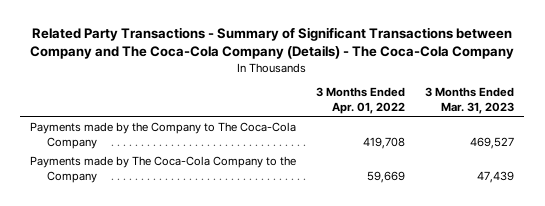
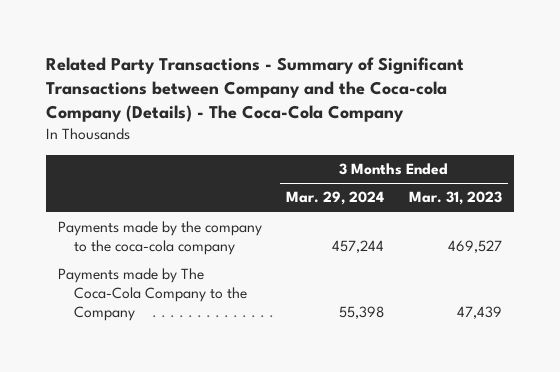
[30,27,515,59] Related Party Transactions - Summary of Significant Transactions between Company and The Coca-Cola Company (Details) - The Coca-Cola Company -> [45,56,464,123] Related Party Transactions - Summary of Significant Transactions between Company and the Coca-cola Company (Details) - The Coca-Cola Company
[316,87,406,115] 3 Months Ended Apr. 01, 2022 -> none
none -> [286,191,385,206] Mar. 29, 2024
[30,122,297,150] Payments made by the Company to The Coca-Cola Company -> [57,221,262,256] Payments made by the company to the coca-cola company

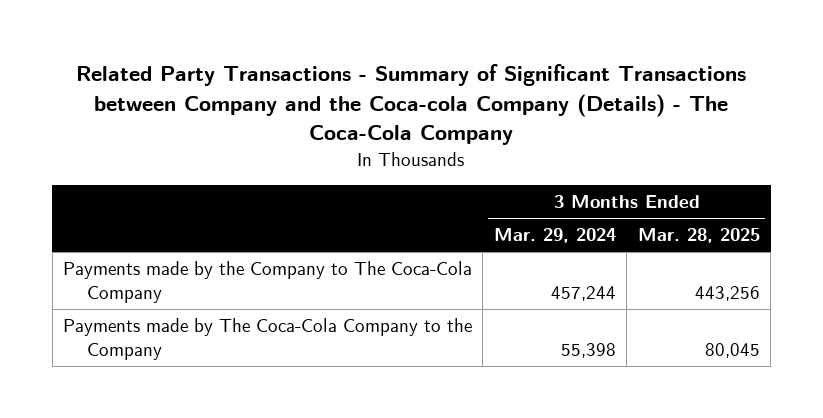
[408,191,502,206] Mar. 31, 2023 -> none
none -> [637,228,760,244] Mar. 28, 2025
[57,221,262,256] Payments made by the company to the coca-cola company -> [62,261,472,304] Payments made by the Company to The Coca-Cola Company

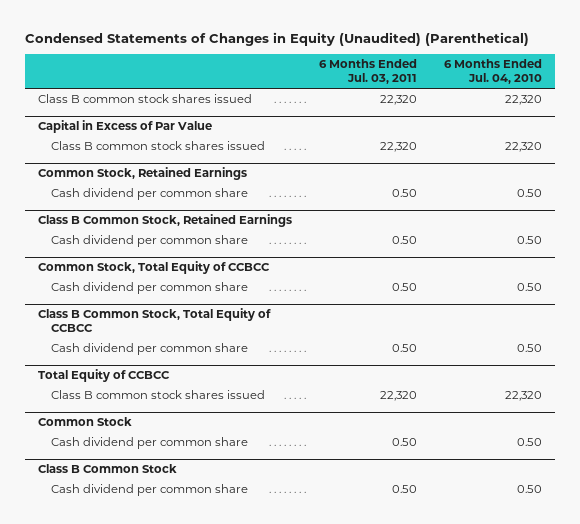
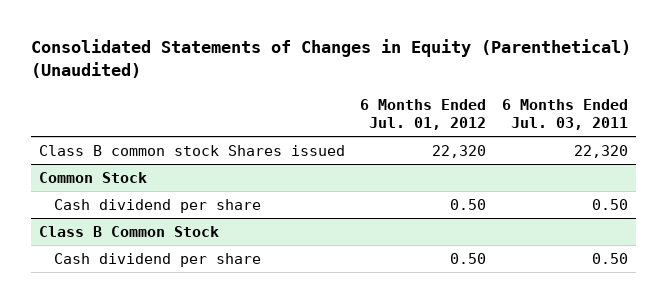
[24,31,529,46] Condensed Statements of Changes in Equity (Unaudited) (Parenthetical) -> [30,39,631,79] Consolidated Statements of Changes in Equity (Parenthetical) (Unaudited)
[443,59,542,85] 6 Months Ended Jul. 04, 2010 -> none
none -> [360,98,487,130] 6 Months Ended Jul. 01, 2012
[38,120,213,134] Capital in Excess of Par Value -> none
[51,140,266,150] Class B common stock shares issued -> none
[38,167,248,181] Common Stock, Retained Earnings -> none
[51,187,249,200] Cash dividend per common share -> none
[38,214,293,228] Class B Common Stock, Retained Earnings -> none
[51,234,249,247] Cash dividend per common share -> none
[38,261,271,275] Common Stock, Total Equity of CCBCC -> none
[51,281,249,294] Cash dividend per common share -> none
[38,308,272,333] Class B Common Stock, Total Equity of CCBCC -> none
[51,342,249,355] Cash dividend per common share -> none
[38,369,171,383] Total Equity of CCBCC -> none
[51,389,266,399] Class B common stock shares issued -> none
[38,93,253,103] Class B common stock shares issued -> [38,144,345,156] Class B common stock Shares issued
[51,436,249,449] Cash dividend per common share -> [53,198,261,213] Cash dividend per share
[51,483,249,496] Cash dividend per common share -> [53,252,261,267] Cash dividend per share

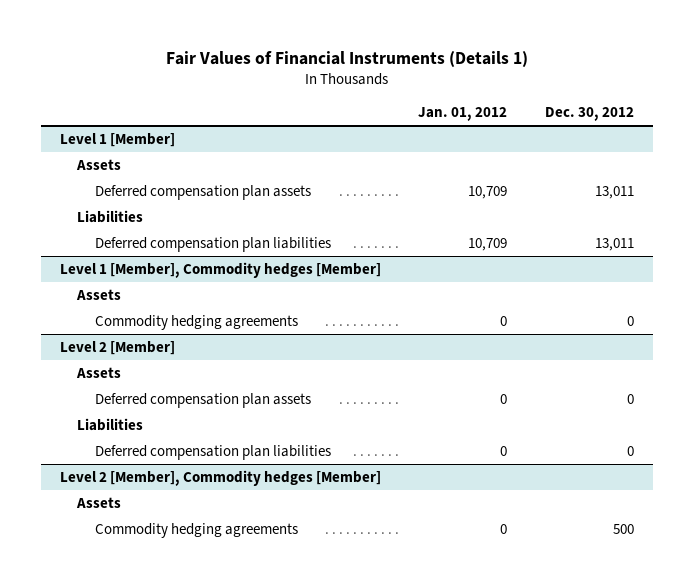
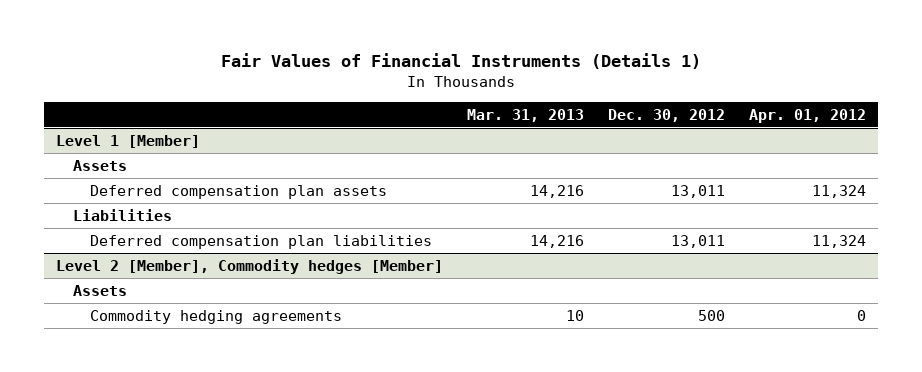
[418,107,508,122] Jan. 01, 2012 -> none
none -> [467,108,585,122] Mar. 31, 2013
none -> [748,108,866,123] Apr. 01, 2012
[59,262,381,279] Level 1 [Member], Commodity hedges [Member] -> none
[76,289,122,301] Assets -> none
[94,315,298,331] Commodity hedging agreements -> none
[59,341,175,356] Level 2 [Member] -> none
[76,367,122,379] Assets -> none
[94,393,311,409] Deferred compensation plan assets -> none
[77,418,144,432] Liabilities -> none
[94,445,331,461] Deferred compensation plan liabilities -> none

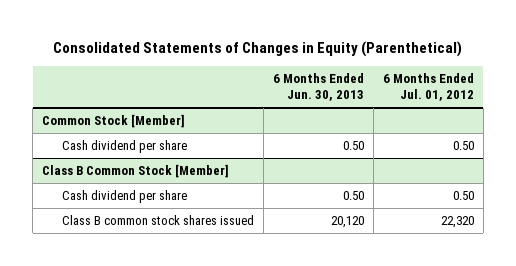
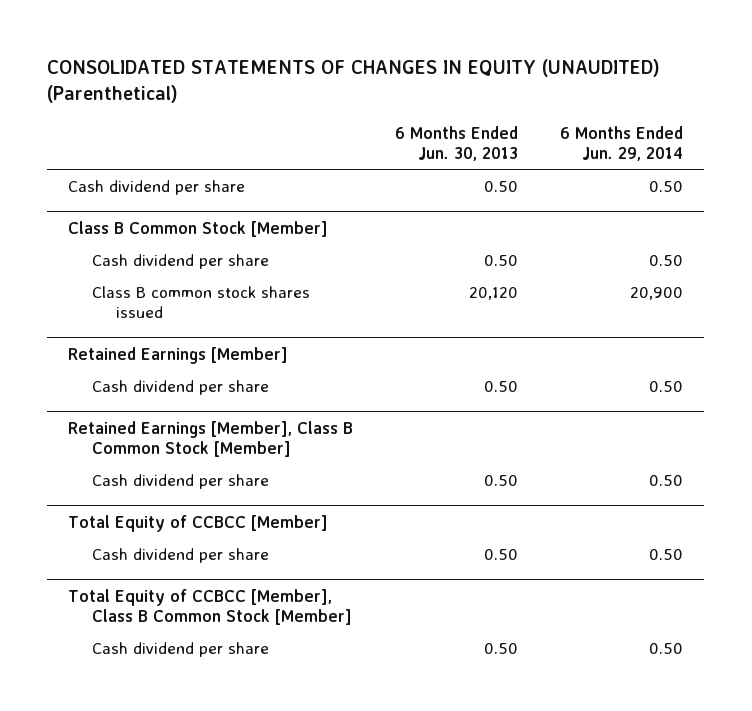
[53,40,463,57] Consolidated Statements of Changes in Equity (Parenthetical) -> [47,58,661,104] CONSOLIDATED STATEMENTS OF CHANGES IN EQUITY (UNAUDITED) (Parenthetical)
[382,72,474,101] 6 Months Ended Jul. 01, 2012 -> none
none -> [560,126,684,162] 6 Months Ended Jun. 29, 2014
[42,114,186,129] Common Stock [Member] -> none
none -> [68,346,289,364] Retained Earnings [Member]
none -> [92,379,270,395] Cash dividend per share
none -> [68,420,354,457] Retained Earnings [Member], Class B Common Stock [Member]
none -> [92,473,270,489] Cash dividend per share
none -> [68,514,329,532] Total Equity of CCBCC [Member]
none -> [92,547,270,563] Cash dividend per share
none -> [68,588,353,625] Total Equity of CCBCC [Member], Class B Common Stock [Member]
none -> [92,641,270,657] Cash dividend per share

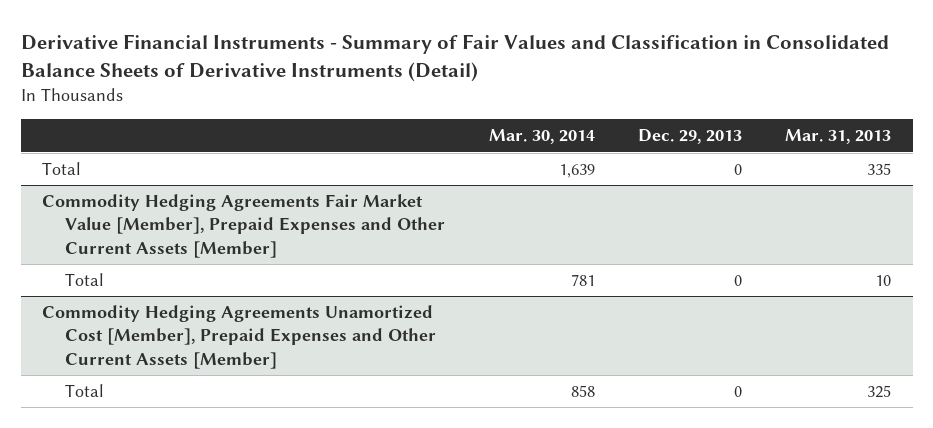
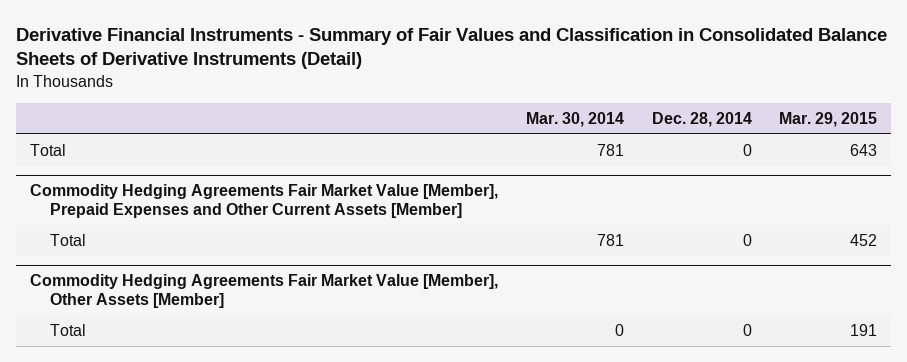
[637,129,742,145] Dec. 29, 2013 -> none
[784,129,891,145] Mar. 31, 2013 -> none
none -> [651,111,752,127] Dec. 28, 2014
none -> [779,111,878,127] Mar. 29, 2015
[558,164,595,179] 1,639 -> [596,144,624,157] 781
[42,305,437,369] Commodity Hedging Agreements Unamortized Cost [Member], Prepaid Expenses and Other Current Assets [Member] -> none
none -> [29,274,498,308] Commodity Hedging Agreements Fair Market Value [Member], Other Assets [Member]
[570,385,595,398] 858 -> [614,324,624,337] 0

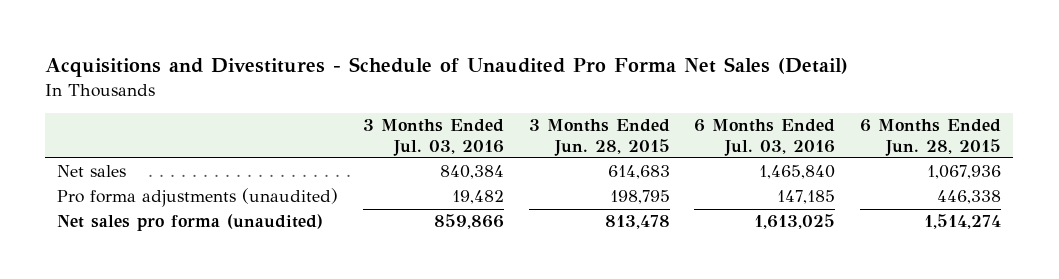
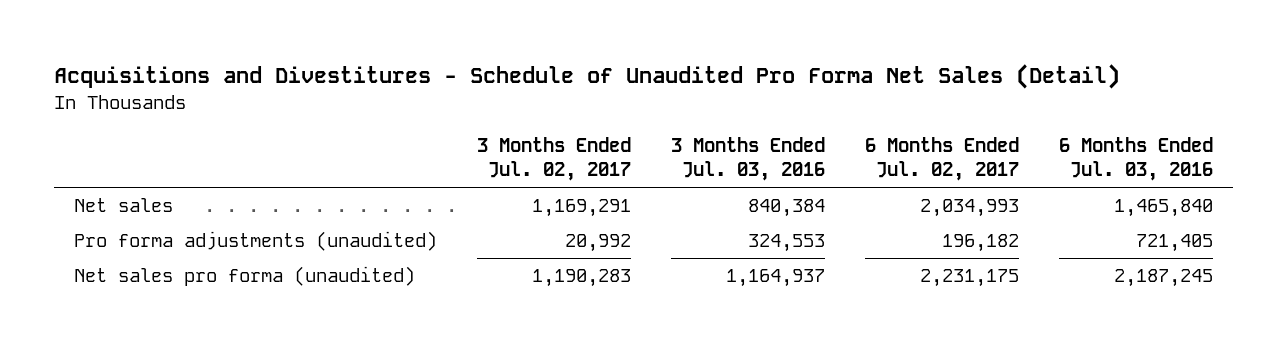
[528,119,670,156] 3 Months Ended Jun. 28, 2015 -> none
[860,119,1002,156] 6 Months Ended Jun. 28, 2015 -> none
none -> [476,136,631,182] 3 Months Ended Jul. 02, 2017
none -> [864,136,1019,182] 6 Months Ended Jul. 02, 2017
[452,190,505,205] 19,482 -> [747,234,825,253] 324,553
[777,190,836,205] 147,185 -> [1135,234,1213,253] 721,405
[434,214,505,230] 859,866 -> [725,269,825,288] 1,164,937
[754,214,836,230] 1,613,025 -> [1113,269,1213,288] 2,187,245

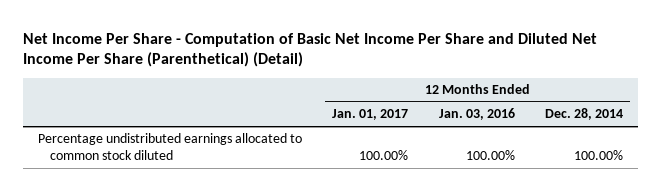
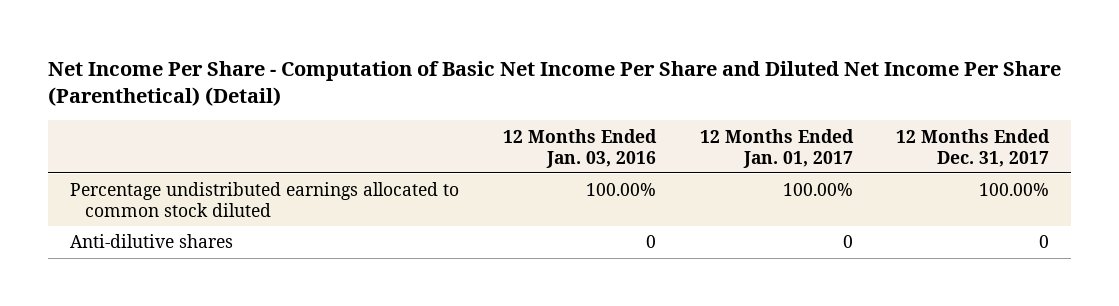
[544,108,623,121] Dec. 28, 2014 -> none
none -> [896,128,1051,167] 12 Months Ended Dec. 31, 2017
none -> [70,234,234,249] Anti-dilutive shares

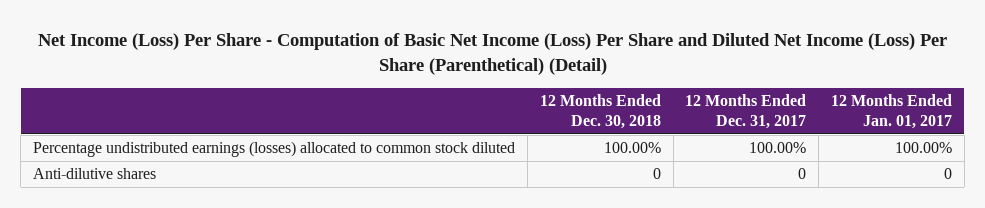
[48,60,1062,106] Net Income Per Share - Computation of Basic Net Income Per Share and Diluted Net Income Per Share (Parenthetical) (Detail) -> [37,33,947,76] Net Income (Loss) Per Share - Computation of Basic Net Income (Loss) Per Share and Diluted Net Income (Loss) Per Share (Parenthetical) (Detail)
[502,128,657,168] 12 Months Ended Jan. 03, 2016 -> none
none -> [539,93,661,130] 12 Months Ended Dec. 30, 2018
[70,182,460,218] Percentage undistributed earnings allocated to common stock diluted -> [33,141,516,158] Percentage undistributed earnings (losses) allocated to common stock diluted

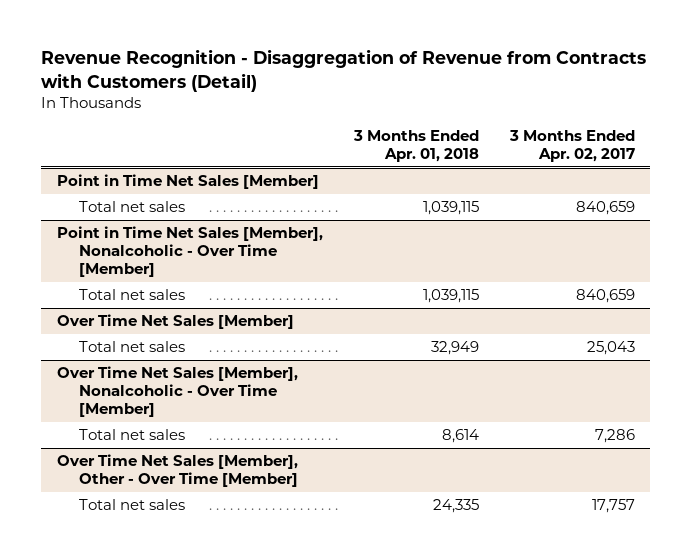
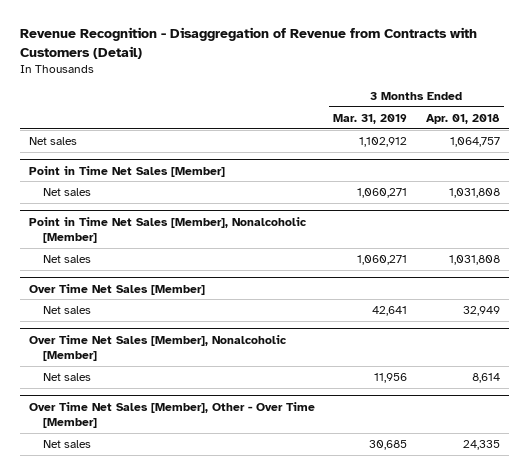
[508,130,635,163] 3 Months Ended Apr. 02, 2017 -> none
none -> [333,113,408,124] Mar. 31, 2019
none -> [29,137,78,146] Net sales
[78,201,185,213] Total net sales -> [43,188,92,197] Net sales
[422,201,479,216] 1,039,115 -> [448,188,500,199] 1,031,808
[56,226,323,278] Point in Time Net Sales [Member], Nonalcoholic - Over Time [Member] -> [29,216,308,243] Point in Time Net Sales [Member], Nonalcoholic [Member]
[78,289,185,301] Total net sales -> [43,255,92,264] Net sales
[422,289,479,304] 1,039,115 -> [448,255,500,266] 1,031,808
[78,341,185,353] Total net sales -> [43,306,92,315] Net sales
[56,366,298,418] Over Time Net Sales [Member], Nonalcoholic - Over Time [Member] -> [29,334,288,361] Over Time Net Sales [Member], Nonalcoholic [Member]
[78,429,185,441] Total net sales -> [43,373,92,382] Net sales
[78,499,185,511] Total net sales -> [43,440,92,449] Net sales

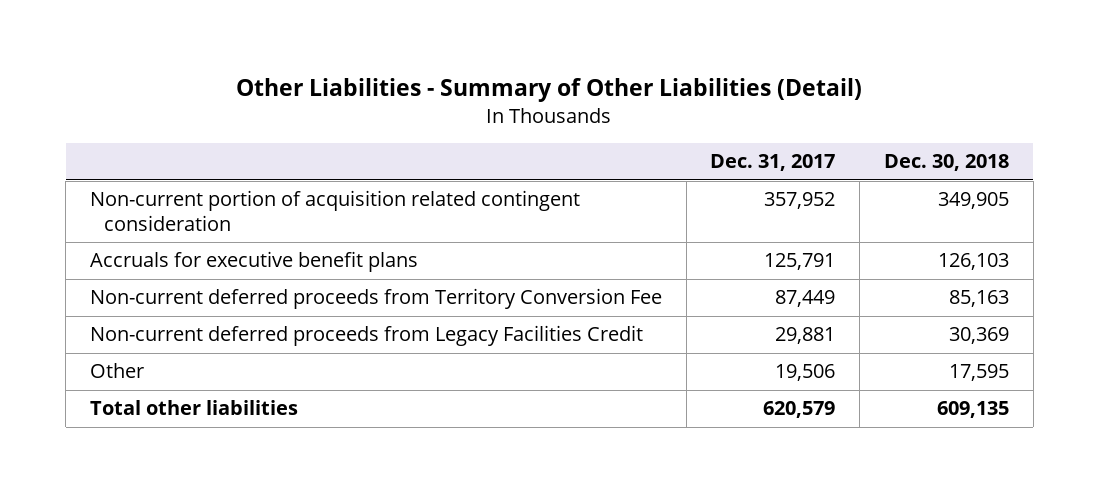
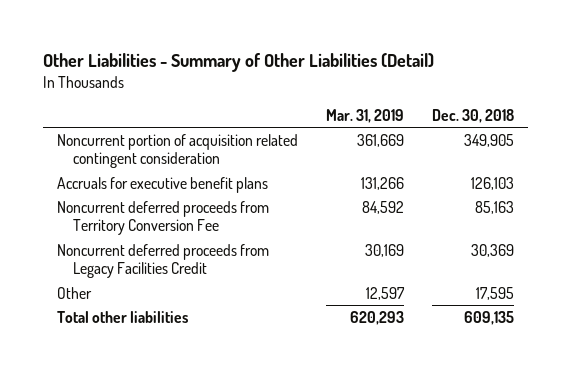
[710,154,836,172] Dec. 31, 2017 -> none
none -> [326,108,405,123] Mar. 31, 2019
[89,190,580,231] Non-current portion of acquisition related contingent consideration -> [56,133,298,169] Noncurrent portion of acquisition related contingent consideration
[89,288,662,310] Non-current deferred proceeds from Territory Conversion Fee -> [56,200,269,236] Noncurrent deferred proceeds from Territory Conversion Fee
[89,325,643,347] Non-current deferred proceeds from Legacy Facilities Credit -> [56,243,269,279] Noncurrent deferred proceeds from Legacy Facilities Credit

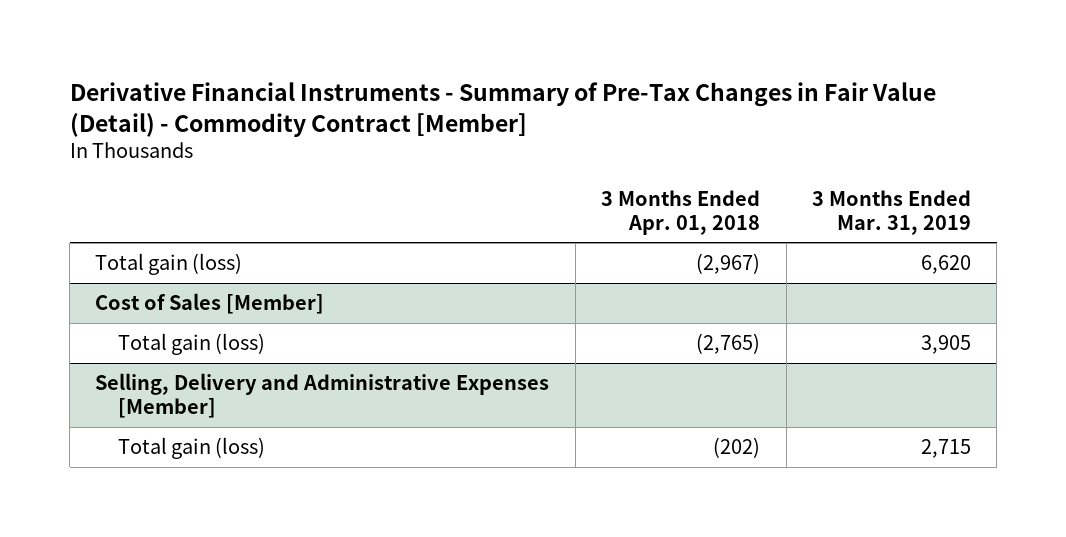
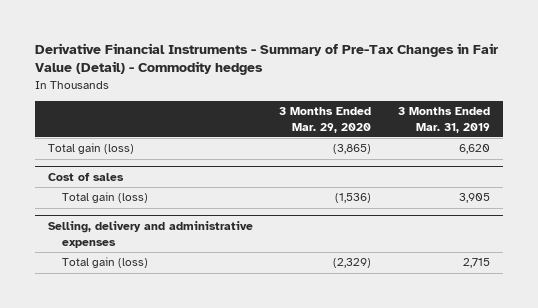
[69,81,936,137] Derivative Financial Instruments - Summary of Pre-Tax Changes in Fair Value (Detail) - Commodity Contract [Member] -> [35,42,499,76] Derivative Financial Instruments - Summary of Pre-Tax Changes in Fair Value (Detail) - Commodity hedges
[601,189,761,235] 3 Months Ended Apr. 01, 2018 -> none
none -> [279,107,372,133] 3 Months Ended Mar. 29, 2020
[95,293,325,315] Cost of Sales [Member] -> [48,172,125,182] Cost of sales
[95,373,550,419] Selling, Delivery and Administrative Expenses [Member] -> [48,221,254,248] Selling, delivery and administrative expenses

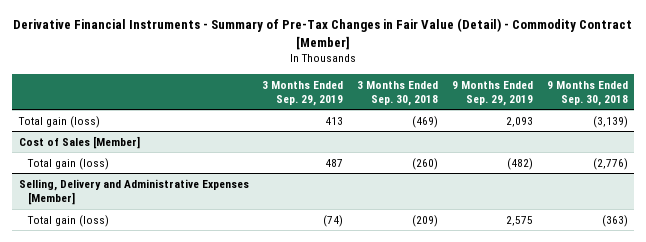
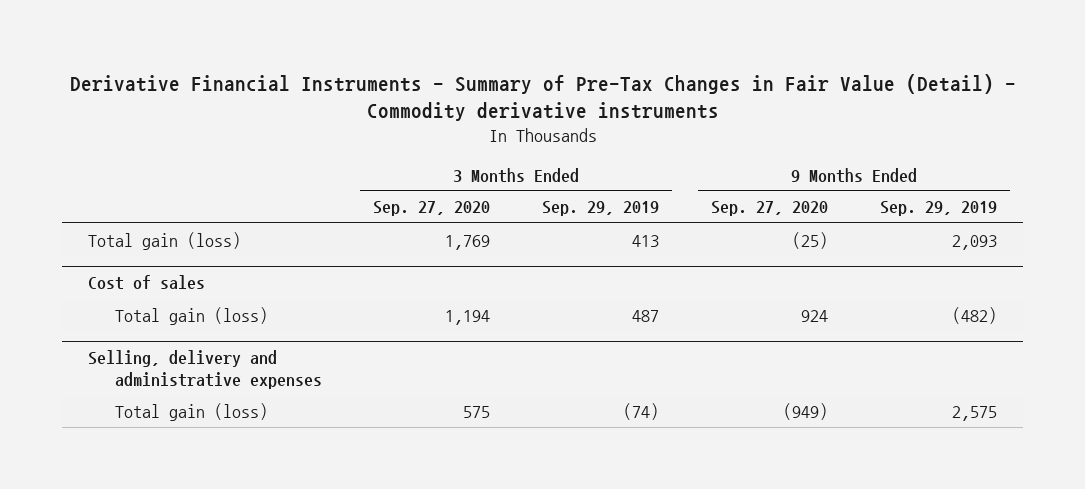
[13,18,633,51] Derivative Financial Instruments - Summary of Pre-Tax Changes in Fair Value (Detail) - Commodity Contract [Member] -> [69,73,1016,122] Derivative Financial Instruments - Summary of Pre-Tax Changes in Fair Value (Detail) - Commodity derivative instruments
[357,80,439,106] 3 Months Ended Sep. 30, 2018 -> none
[546,80,628,106] 9 Months Ended Sep. 30, 2018 -> none
none -> [373,201,491,217] Sep. 27, 2020
none -> [711,201,829,217] Sep. 27, 2020
[18,135,140,149] Cost of Sales [Member] -> [88,275,206,291] Cost of sales
[18,178,249,205] Selling, Delivery and Administrative Expenses [Member] -> [88,350,322,390] Selling, delivery and administrative expenses

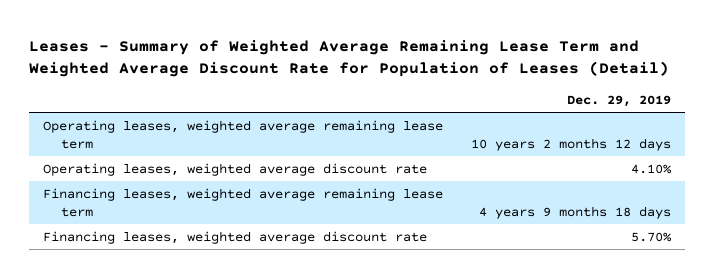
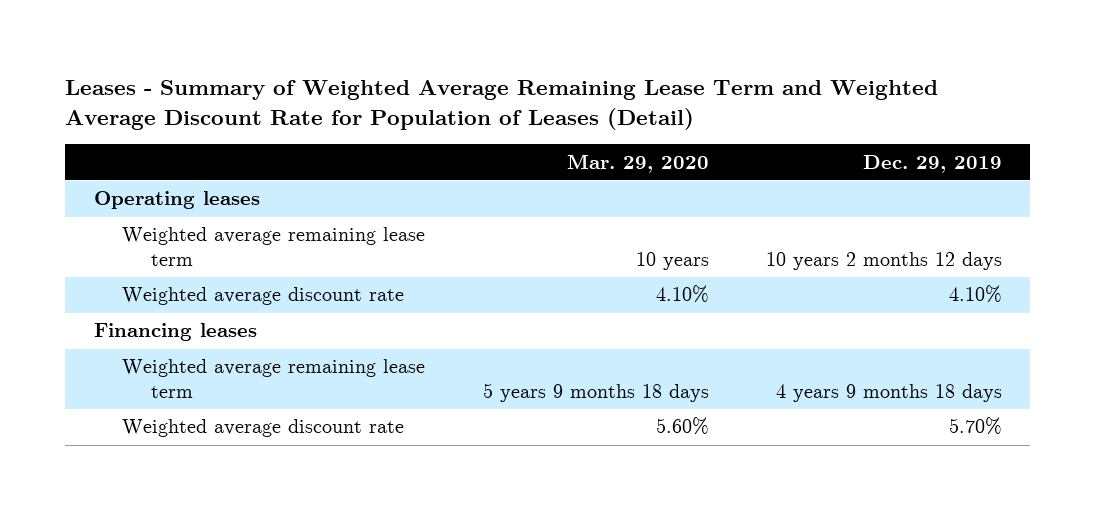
none -> [566,153,709,173] Mar. 29, 2020
none -> [93,191,260,210] Operating leases
[42,119,443,150] Operating leases, weighted average remaining lease term -> [122,227,426,267] Weighted average remaining lease term
[42,162,427,176] Operating leases, weighted average discount rate -> [122,287,405,306] Weighted average discount rate
none -> [93,323,257,342] Financing leases
[42,187,443,218] Financing leases, weighted average remaining lease term -> [122,359,426,399] Weighted average remaining lease term
[42,230,427,244] Financing leases, weighted average discount rate -> [122,419,405,438] Weighted average discount rate

